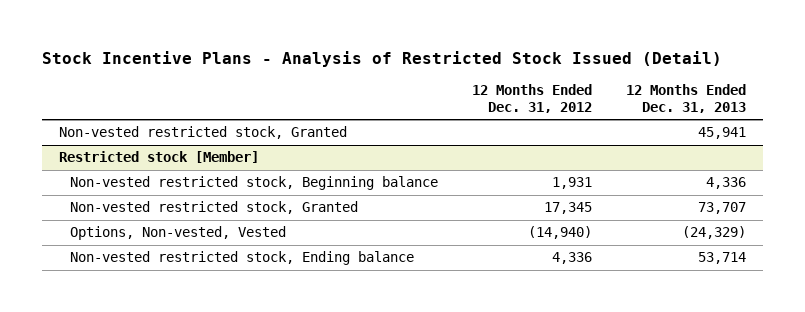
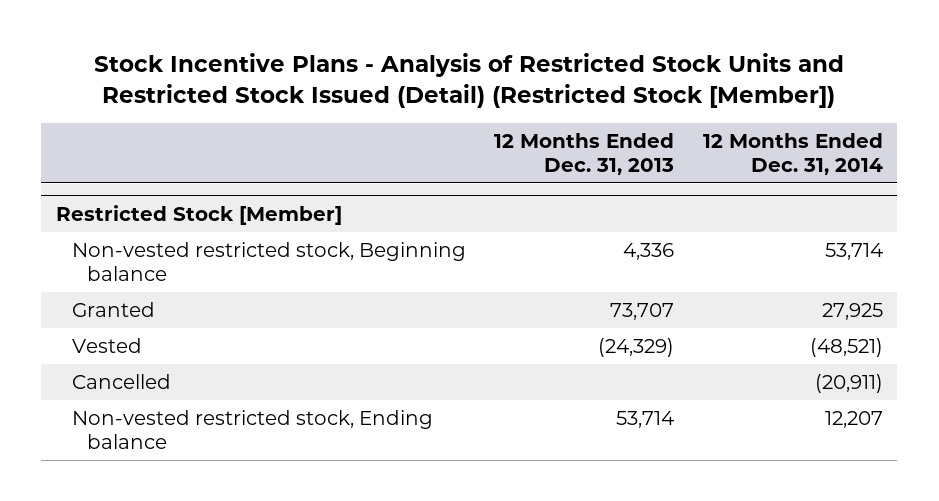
[42,50,723,67] Stock Incentive Plans - Analysis of Restricted Stock Issued (Detail) -> [94,53,845,108] Stock Incentive Plans - Analysis of Restricted Stock Units and Restricted Stock Issued (Detail) (Restricted Stock [Member])
[472,83,593,114] 12 Months Ended Dec. 31, 2012 -> none
none -> [703,132,884,175] 12 Months Ended Dec. 31, 2014
[59,126,348,140] Non-vested restricted stock, Granted -> none
[59,151,260,164] Restricted stock [Member] -> [55,204,342,225] Restricted Stock [Member]
[70,201,359,215] Non-vested restricted stock, Granted -> [71,301,155,317] Granted
[70,226,287,241] Options, Non-vested, Vested -> [71,337,142,353] Vested
none -> [71,373,171,389] Cancelled

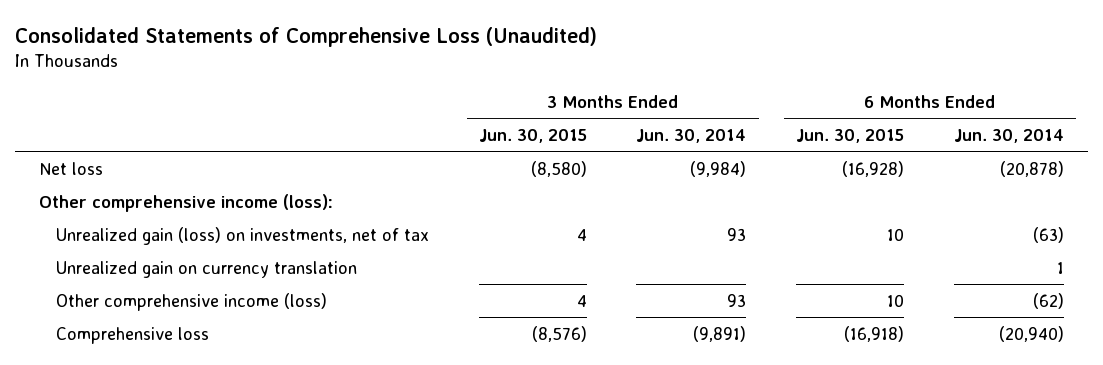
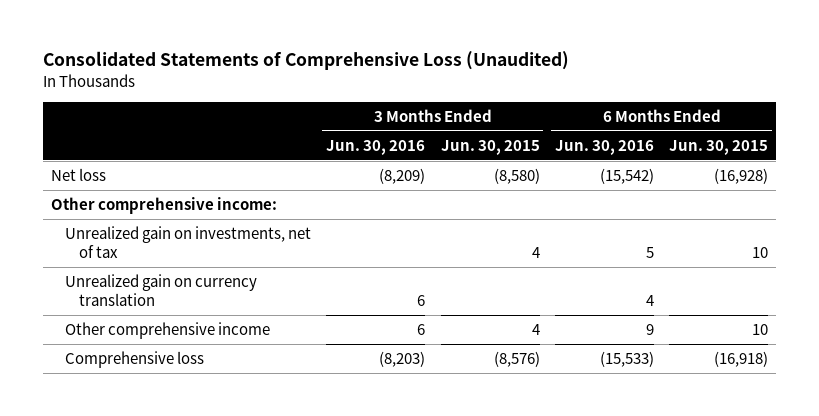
[636,128,747,143] Jun. 30, 2014 -> none
[953,128,1064,143] Jun. 30, 2014 -> none
none -> [326,139,426,155] Jun. 30, 2016
none -> [554,139,654,155] Jun. 30, 2016
[39,193,334,212] Other comprehensive income (loss): -> [50,196,277,214] Other comprehensive income:
[56,226,430,245] Unrealized gain (loss) on investments, net of tax -> [64,225,311,258] Unrealized gain on investments, net of tax
[56,292,328,311] Other comprehensive income (loss) -> [64,321,270,339] Other comprehensive income

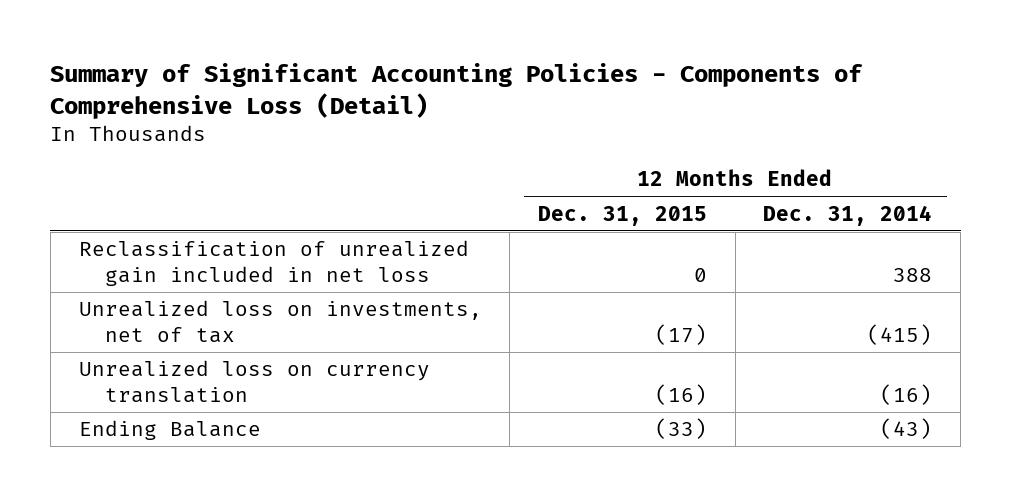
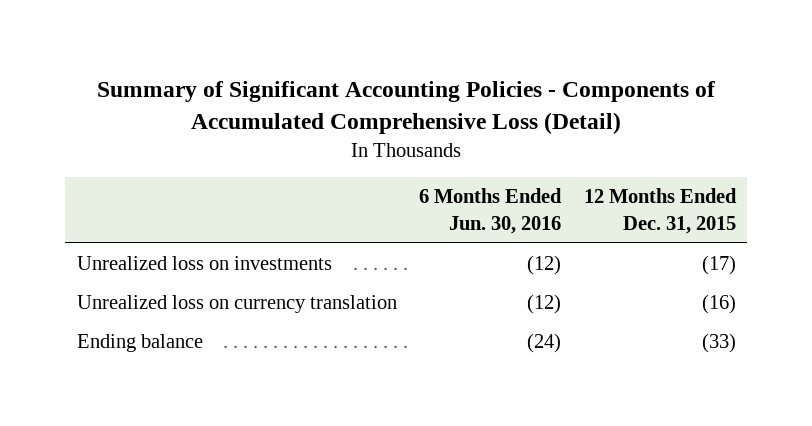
[50,63,864,119] Summary of Significant Accounting Policies - Components of Comprehensive Loss (Detail) -> [97,81,717,134] Summary of Significant Accounting Policies - Components of Accumulated Comprehensive Loss (Detail)
[763,204,933,226] Dec. 31, 2014 -> none
none -> [419,188,563,234] 6 Months Ended Jun. 30, 2016
[78,240,469,287] Reclassification of unrealized gain included in net loss -> none
[78,300,482,344] Unrealized loss on investments, net of tax -> [76,256,332,271] Unrealized loss on investments
[78,420,261,441] Ending Balance -> [76,334,203,353] Ending balance

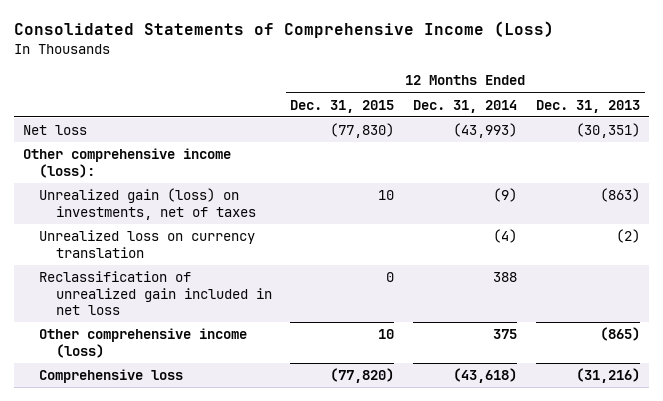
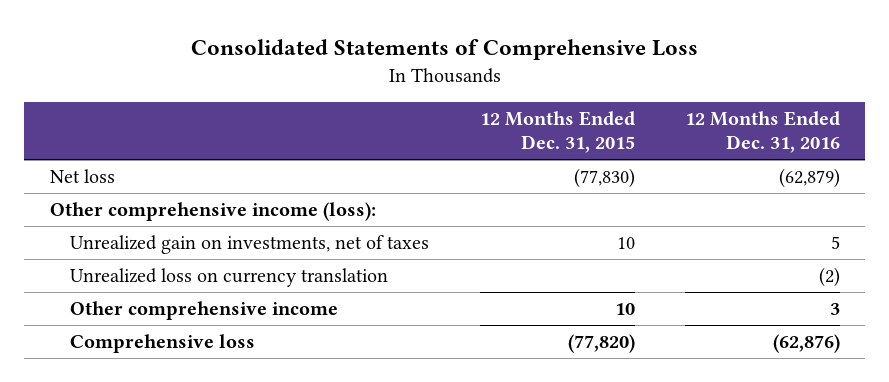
[13,21,554,39] Consolidated Statements of Comprehensive Income (Loss) -> [190,39,698,61] Consolidated Statements of Comprehensive Loss
[413,99,518,113] Dec. 31, 2014 -> none
[535,99,640,113] Dec. 31, 2013 -> none
none -> [684,110,840,154] 12 Months Ended Dec. 31, 2016
[39,188,256,220] Unrealized gain (loss) on investments, net of taxes -> [70,234,430,254] Unrealized gain on investments, net of taxes
[39,271,272,316] Reclassification of unrealized gain included in net loss -> none
[39,328,248,358] Other comprehensive income (loss) -> [70,300,339,320] Other comprehensive income

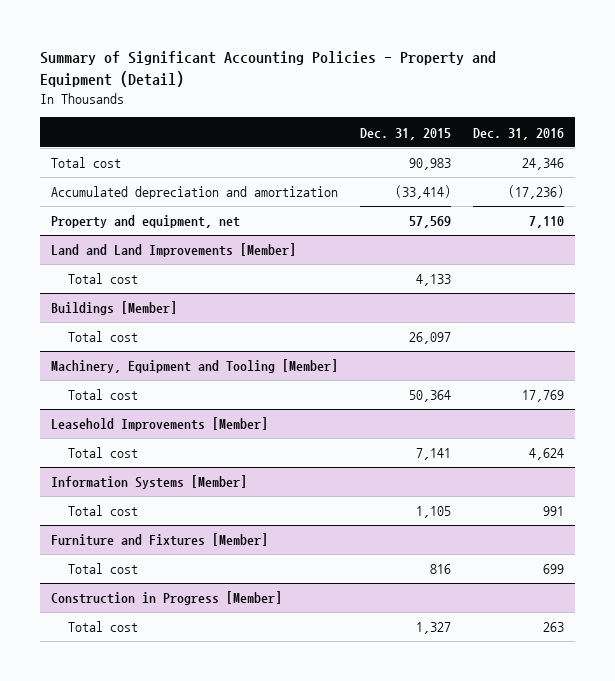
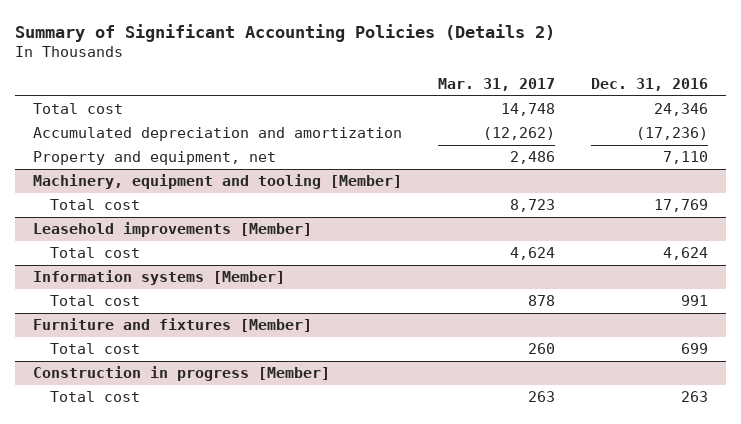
[40,51,497,88] Summary of Significant Accounting Policies - Property and Equipment (Detail) -> [14,23,555,42] Summary of Significant Accounting Policies (Details 2)
[360,127,452,140] Dec. 31, 2015 -> none
none -> [438,78,556,92] Mar. 31, 2017
[51,243,297,258] Land and Land Improvements [Member] -> none
[67,273,138,285] Total cost -> none
[51,301,178,316] Buildings [Member] -> none
[67,331,138,343] Total cost -> none
[51,359,339,374] Machinery, Equipment and Tooling [Member] -> [32,174,402,190] Machinery, equipment and tooling [Member]
[51,417,269,432] Leasehold Improvements [Member] -> [32,222,312,238] Leasehold improvements [Member]
[51,475,248,490] Information Systems [Member] -> [32,270,285,286] Information systems [Member]
[51,533,269,547] Furniture and Fixtures [Member] -> [32,318,312,333] Furniture and fixtures [Member]
[51,591,283,606] Construction in Progress [Member] -> [32,366,330,382] Construction in progress [Member]

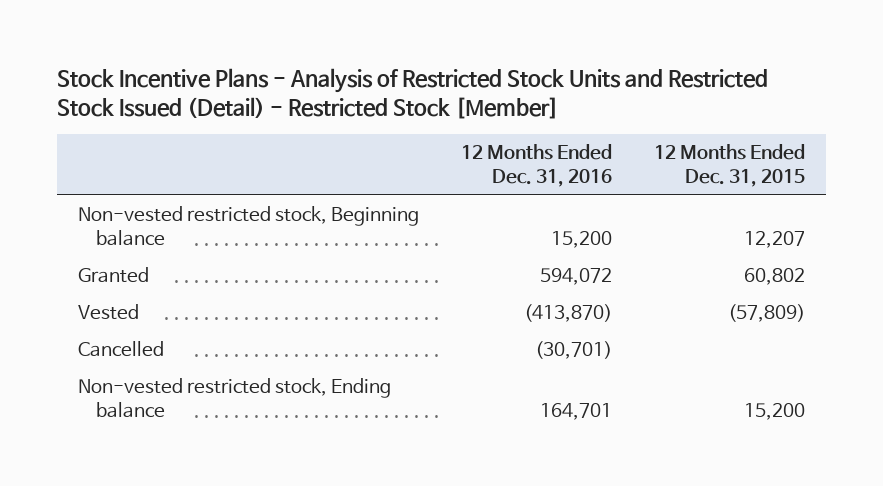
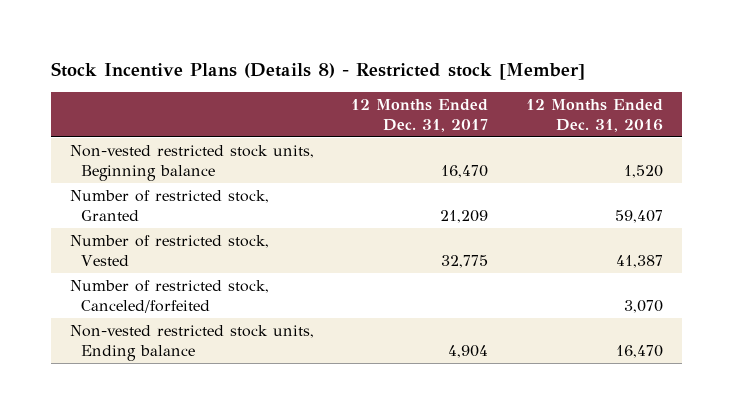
[56,68,768,120] Stock Incentive Plans - Analysis of Restricted Stock Units and Restricted Stock Issued (Detail) - Restricted Stock [Member] -> [50,61,585,80] Stock Incentive Plans (Details 8) - Restricted stock [Member]
[654,144,806,187] 12 Months Ended Dec. 31, 2015 -> none
none -> [351,98,489,132] 12 Months Ended Dec. 31, 2017
[78,341,165,358] Cancelled -> none
[78,206,420,246] Non-vested restricted stock, Beginning balance -> [69,144,314,181] Non-vested restricted stock units, Beginning balance
[551,230,613,248] 15,200 -> [624,164,664,178] 1,520
[78,267,150,284] Granted -> [69,189,269,221] Number of restricted stock, Granted
[540,268,613,286] 594,072 -> [615,209,664,223] 59,407
[78,304,140,321] Vested -> [69,234,269,266] Number of restricted stock, Vested
[524,304,613,323] (413,870) -> [616,254,664,268] 41,387
none -> [69,279,269,313] Number of restricted stock, Canceled/forfeited
[78,378,392,418] Non-vested restricted stock, Ending balance -> [69,324,314,361] Non-vested restricted stock units, Ending balance
[540,402,613,420] 164,701 -> [616,344,664,358] 16,470

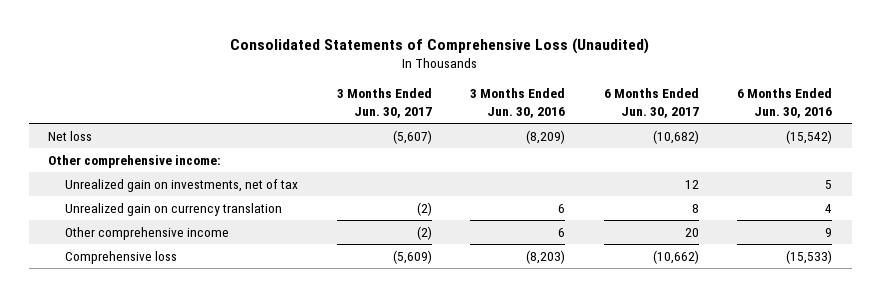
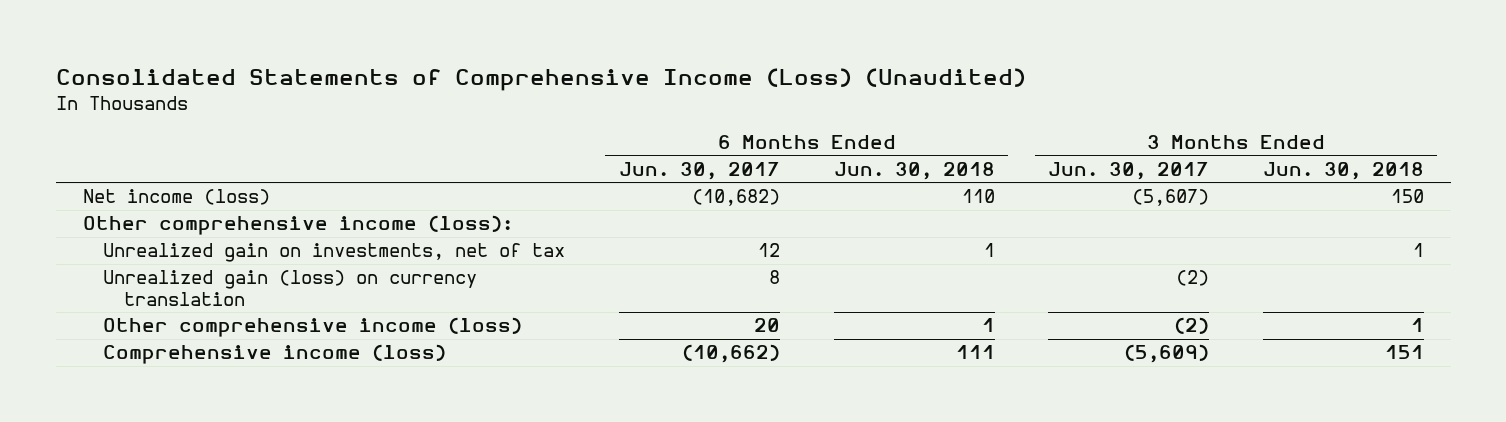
[230,37,650,54] Consolidated Statements of Comprehensive Loss (Unaudited) -> [55,67,1026,91] Consolidated Statements of Comprehensive Income (Loss) (Unaudited)
[470,88,566,118] 3 Months Ended Jun. 30, 2016 -> none
[737,88,833,118] 6 Months Ended Jun. 30, 2016 -> none
none -> [833,161,995,180] Jun. 30, 2018
none -> [1262,161,1424,180] Jun. 30, 2018
[48,130,93,141] Net loss -> [82,189,270,206] Net income (loss)
[48,154,222,168] Other comprehensive income: -> [82,215,513,236] Other comprehensive income (loss):
[65,202,283,216] Unrealized gain on currency translation -> [103,270,478,307] Unrealized gain (loss) on currency translation
[65,226,230,240] Other comprehensive income -> [103,317,523,338] Other comprehensive income (loss)
[65,250,178,264] Comprehensive loss -> [103,344,447,365] Comprehensive income (loss)

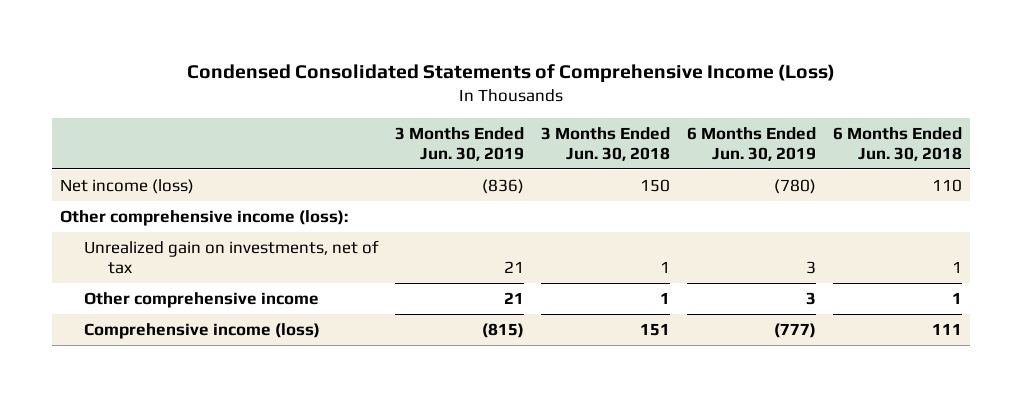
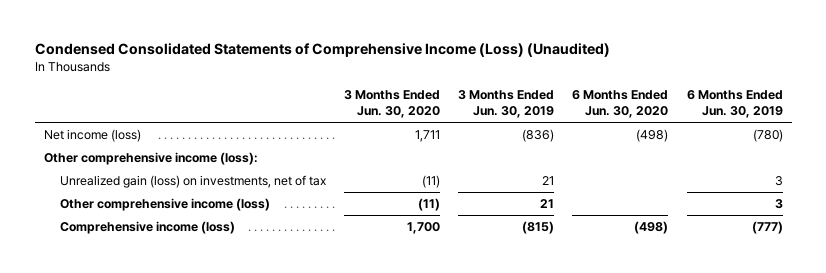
[187,64,836,84] Condensed Consolidated Statements of Comprehensive Income (Loss) -> [34,42,610,57] Condensed Consolidated Statements of Comprehensive Income (Loss) (Unaudited)
[540,126,670,161] 3 Months Ended Jun. 30, 2018 -> none
[832,126,962,161] 6 Months Ended Jun. 30, 2018 -> none
none -> [343,90,440,118] 3 Months Ended Jun. 30, 2020
none -> [572,90,669,118] 6 Months Ended Jun. 30, 2020
[83,240,379,274] Unrealized gain on investments, net of tax -> [59,174,326,188] Unrealized gain (loss) on investments, net of tax
[83,292,319,309] Other comprehensive income -> [59,197,270,211] Other comprehensive income (loss)

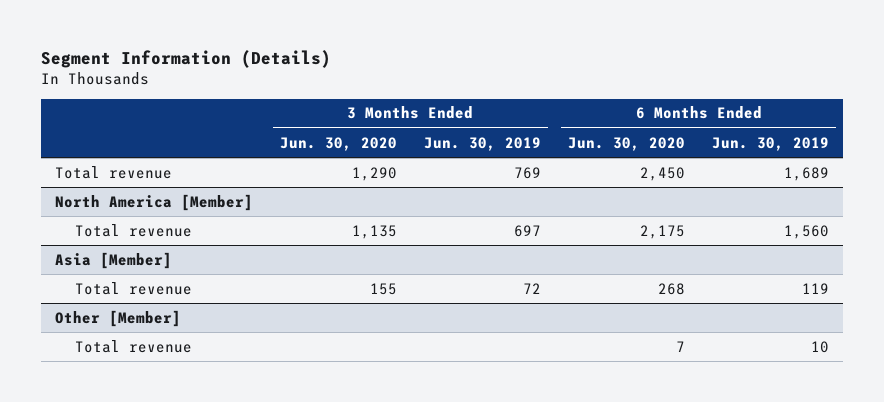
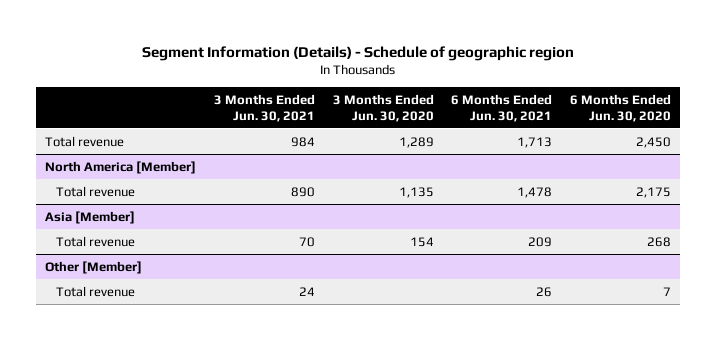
[41,49,332,68] Segment Information (Details) -> [142,45,575,61] Segment Information (Details) - Schedule of geographic region
[423,136,541,151] Jun. 30, 2019 -> none
[712,136,830,151] Jun. 30, 2019 -> none
none -> [213,94,315,122] 3 Months Ended Jun. 30, 2021
none -> [451,94,553,122] 6 Months Ended Jun. 30, 2021
[351,166,397,181] 1,290 -> [398,136,434,148] 1,289
[369,282,397,295] 155 -> [409,236,434,247] 154

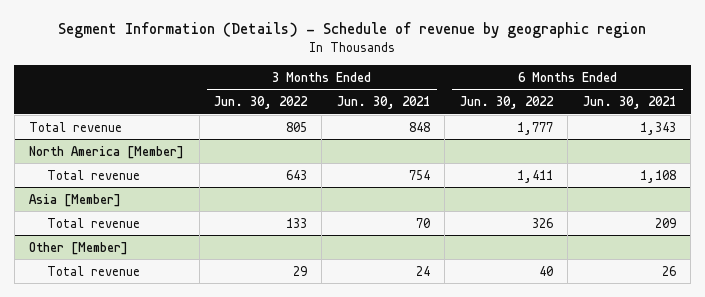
[142,45,575,61] Segment Information (Details) - Schedule of geographic region -> [58,22,647,39] Segment Information (Details) - Schedule of revenue by geographic region
[332,94,434,122] 3 Months Ended Jun. 30, 2020 -> none
[570,94,672,122] 6 Months Ended Jun. 30, 2020 -> none
none -> [214,95,309,109] Jun. 30, 2022
none -> [459,95,554,109] Jun. 30, 2022
[290,136,315,147] 984 -> [408,121,430,132] 848
[517,136,553,148] 1,713 -> [639,121,676,135] 1,343
[290,186,315,197] 890 -> [408,169,430,180] 754
[517,186,553,198] 1,478 -> [639,169,676,183] 1,108

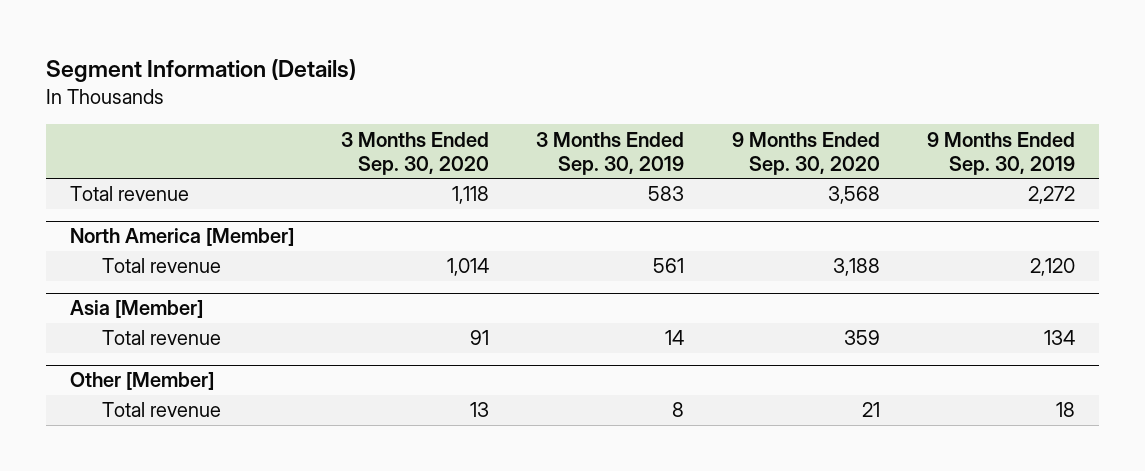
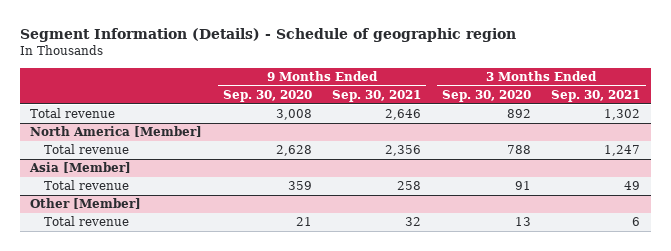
[45,59,356,83] Segment Information (Details) -> [19,27,516,42] Segment Information (Details) - Schedule of geographic region
[536,131,685,175] 3 Months Ended Sep. 30, 2019 -> none
[927,131,1076,175] 9 Months Ended Sep. 30, 2019 -> none
none -> [332,90,422,103] Sep. 30, 2021
none -> [551,90,641,103] Sep. 30, 2021
[451,186,489,205] 1,118 -> [506,109,531,119] 892
[827,186,880,205] 3,568 -> [275,109,312,121] 3,008
[446,258,489,277] 1,014 -> [506,145,531,155] 788
[832,258,880,277] 3,188 -> [275,145,312,157] 2,628

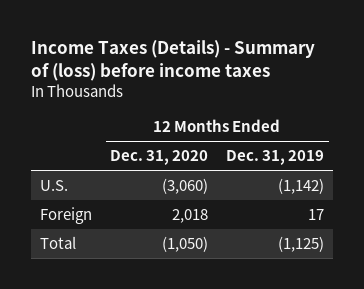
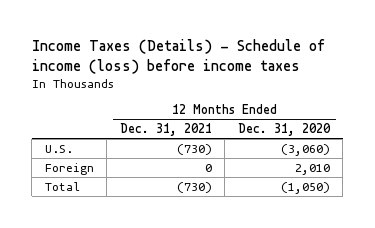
[30,40,315,82] Income Taxes (Details) - Summary of (loss) before income taxes -> [31,39,325,74] Income Taxes (Details) - Schedule of income (loss) before income taxes
[226,150,325,166] Dec. 31, 2019 -> none
none -> [119,123,212,137] Dec. 31, 2021
[172,208,209,223] 2,018 -> [294,163,330,175] 2,010

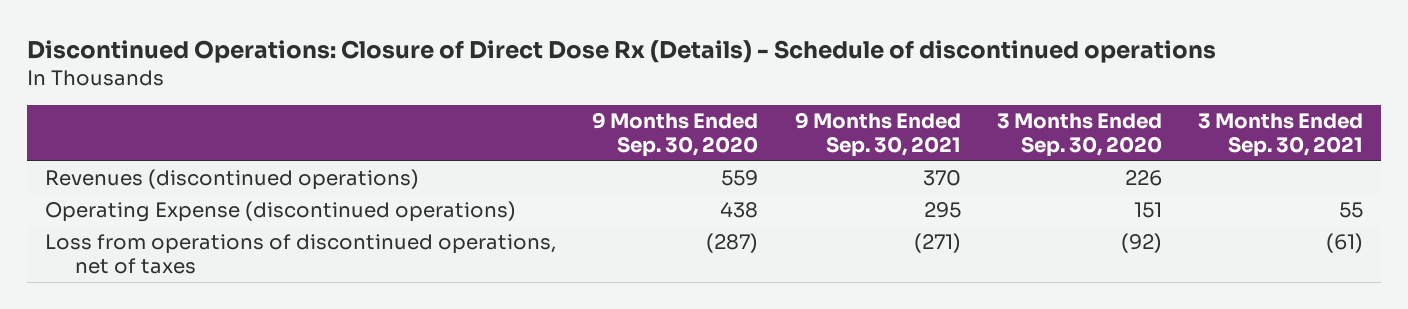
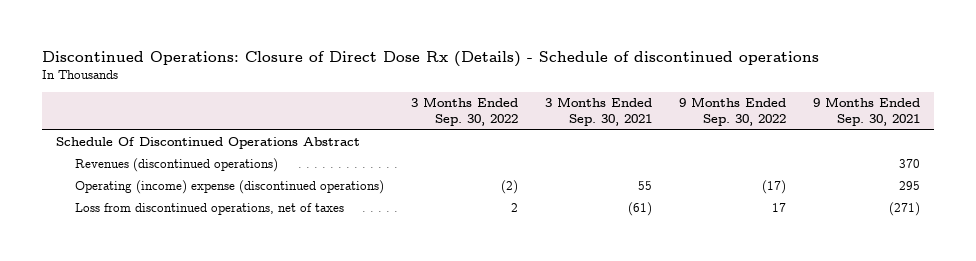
[592,111,759,158] 9 Months Ended Sep. 30, 2020 -> none
[996,112,1162,158] 3 Months Ended Sep. 30, 2020 -> none
none -> [411,97,519,127] 3 Months Ended Sep. 30, 2022
none -> [679,97,787,127] 9 Months Ended Sep. 30, 2022
none -> [55,137,360,150] Schedule Of Discontinued Operations Abstract
[44,201,516,223] Operating Expense (discontinued operations) -> [75,180,385,195] Operating (income) expense (discontinued operations)
[44,234,556,275] Loss from operations of discontinued operations, net of taxes -> [75,203,345,216] Loss from discontinued operations, net of taxes

